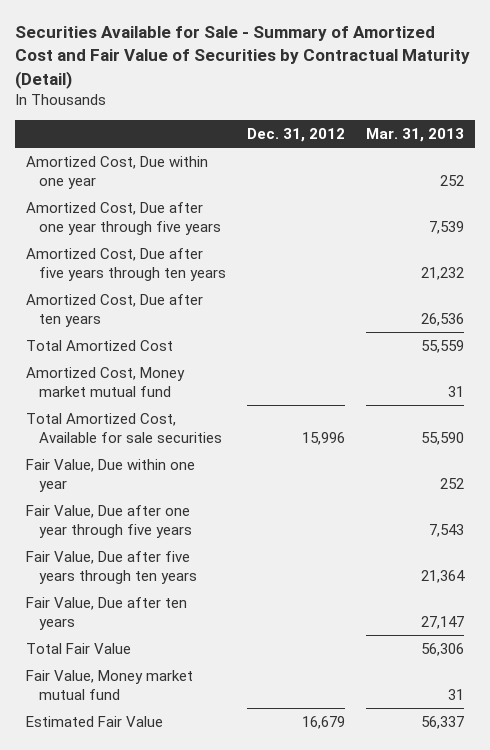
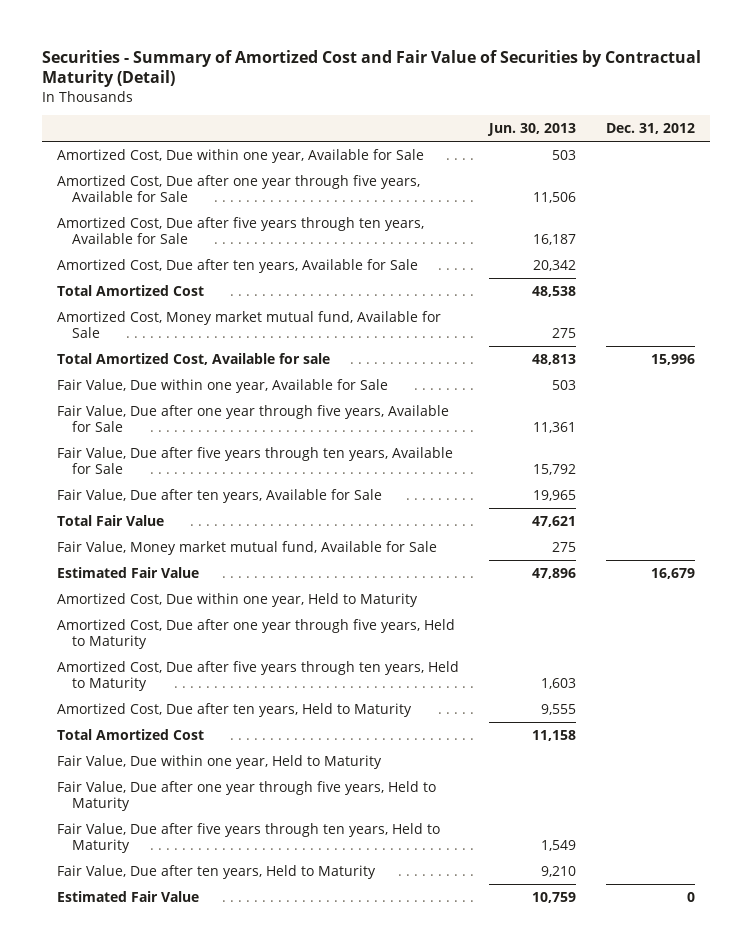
[15,26,471,89] Securities Available for Sale - Summary of Amortized Cost and Fair Value of Securities by Contractual Maturity (Detail) -> [41,49,701,88] Securities - Summary of Amortized Cost and Fair Value of Securities by Contractual Maturity (Detail)
[366,127,465,142] Mar. 31, 2013 -> none
none -> [486,123,576,137] Jun. 30, 2013
[25,156,208,189] Amortized Cost, Due within one year -> [56,148,424,163] Amortized Cost, Due within one year, Available for Sale
[25,202,221,235] Amortized Cost, Due after one year through five years -> [56,174,420,202] Amortized Cost, Due after one year through five years, Available for Sale
[25,248,226,281] Amortized Cost, Due after five years through ten years -> [56,216,424,244] Amortized Cost, Due after five years through ten years, Available for Sale
[25,294,203,327] Amortized Cost, Due after ten years -> [56,258,418,273] Amortized Cost, Due after ten years, Available for Sale
[25,367,185,397] Amortized Cost, Money market mutual fund -> [56,310,441,338] Amortized Cost, Money market mutual fund, Available for Sale
[25,413,222,443] Total Amortized Cost, Available for sale securities -> [56,352,330,365] Total Amortized Cost, Available for sale
[25,459,195,492] Fair Value, Due within one year -> [56,378,388,393] Fair Value, Due within one year, Available for Sale
[25,505,192,538] Fair Value, Due after one year through five years -> [56,404,449,432] Fair Value, Due after one year through five years, Available for Sale
[25,551,197,584] Fair Value, Due after five years through ten years -> [56,446,453,474] Fair Value, Due after five years through ten years, Available for Sale
[25,597,187,630] Fair Value, Due after ten years -> [56,488,382,503] Fair Value, Due after ten years, Available for Sale
[25,670,193,700] Fair Value, Money market mutual fund -> [56,540,437,555] Fair Value, Money market mutual fund, Available for Sale
none -> [56,592,418,607] Amortized Cost, Due within one year, Held to Maturity
none -> [56,618,455,649] Amortized Cost, Due after one year through five years, Held to Maturity
none -> [56,660,459,691] Amortized Cost, Due after five years through ten years, Held to Maturity
none -> [56,702,412,717] Amortized Cost, Due after ten years, Held to Maturity
none -> [56,728,204,740] Total Amortized Cost
none -> [56,754,382,769] Fair Value, Due within one year, Held to Maturity
none -> [56,780,436,811] Fair Value, Due after one year through five years, Held to Maturity
none -> [56,822,440,853] Fair Value, Due after five years through ten years, Held to Maturity
none -> [56,864,376,879] Fair Value, Due after ten years, Held to Maturity
none -> [56,890,199,902] Estimated Fair Value

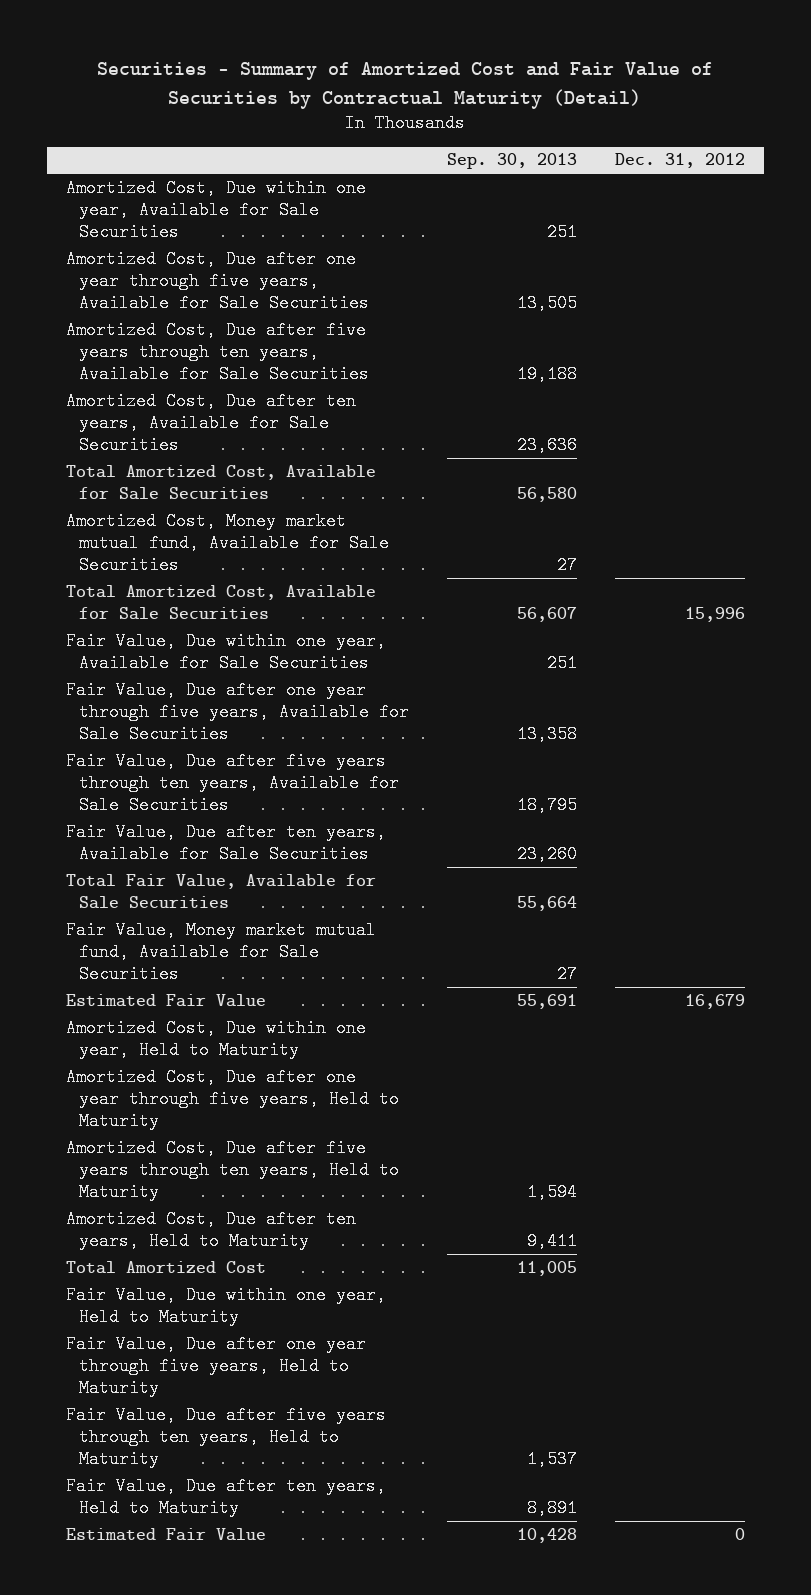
[486,123,576,137] Jun. 30, 2013 -> none
none -> [447,153,578,170] Sep. 30, 2013
[56,148,424,163] Amortized Cost, Due within one year, Available for Sale -> [65,178,366,241] Amortized Cost, Due within one year, Available for Sale Securities
[56,174,420,202] Amortized Cost, Due after one year through five years, Available for Sale -> [65,249,370,312] Amortized Cost, Due after one year through five years, Available for Sale Securities
[56,216,424,244] Amortized Cost, Due after five years through ten years, Available for Sale -> [65,320,370,383] Amortized Cost, Due after five years through ten years, Available for Sale Securities
[56,258,418,273] Amortized Cost, Due after ten years, Available for Sale -> [65,391,356,454] Amortized Cost, Due after ten years, Available for Sale Securities
[56,284,204,296] Total Amortized Cost -> [65,464,376,500] Total Amortized Cost, Available for Sale Securities
[56,310,441,338] Amortized Cost, Money market mutual fund, Available for Sale -> [65,511,390,574] Amortized Cost, Money market mutual fund, Available for Sale Securities
[56,352,330,365] Total Amortized Cost, Available for sale -> [65,584,376,620] Total Amortized Cost, Available for Sale Securities
[56,378,388,393] Fair Value, Due within one year, Available for Sale -> [65,631,386,672] Fair Value, Due within one year, Available for Sale Securities
[56,404,449,432] Fair Value, Due after one year through five years, Available for Sale -> [65,680,410,743] Fair Value, Due after one year through five years, Available for Sale Securities
[56,446,453,474] Fair Value, Due after five years through ten years, Available for Sale -> [65,751,400,814] Fair Value, Due after five years through ten years, Available for Sale Securities
[56,488,382,503] Fair Value, Due after ten years, Available for Sale -> [65,822,386,863] Fair Value, Due after ten years, Available for Sale Securities
[56,514,164,526] Total Fair Value -> [65,873,376,909] Total Fair Value, Available for Sale Securities
[56,540,437,555] Fair Value, Money market mutual fund, Available for Sale -> [65,920,376,983] Fair Value, Money market mutual fund, Available for Sale Securities

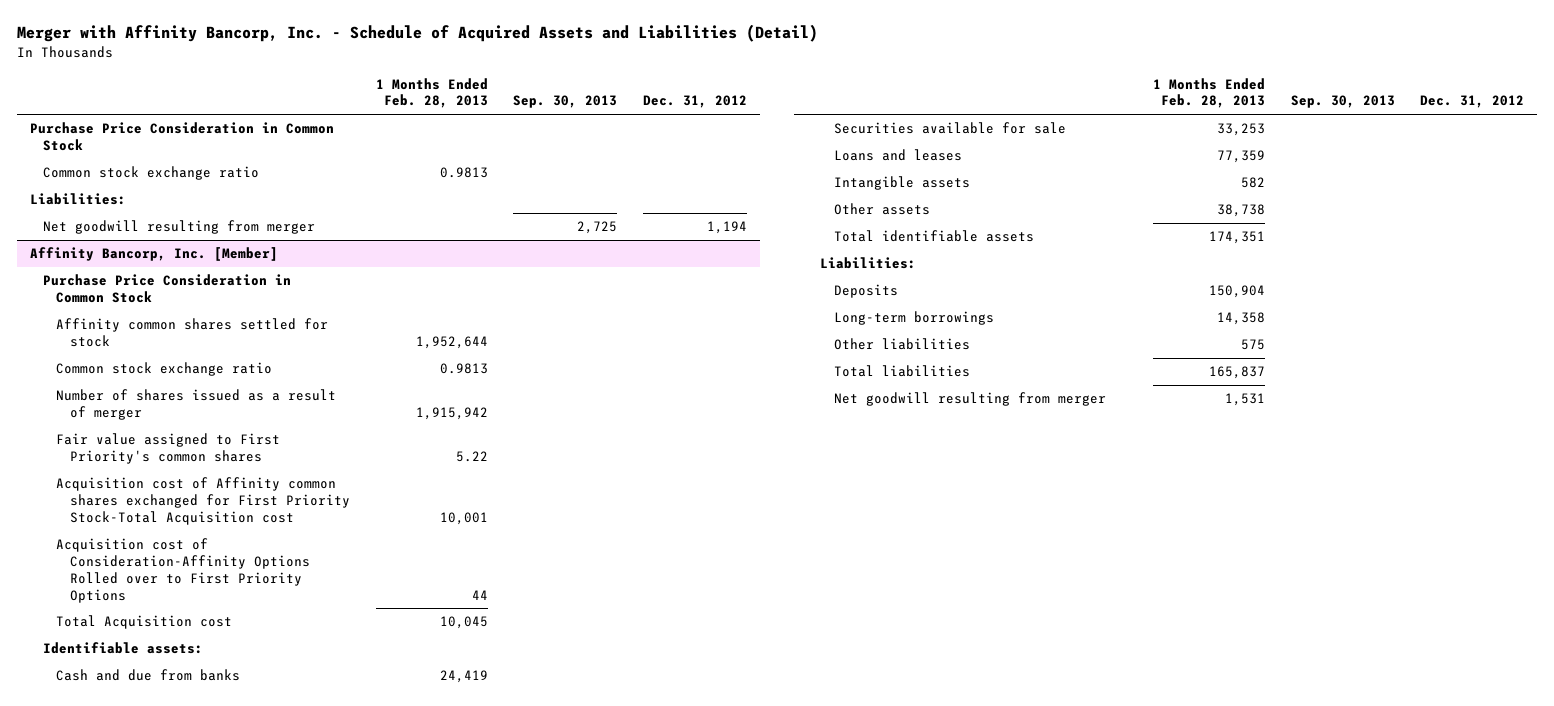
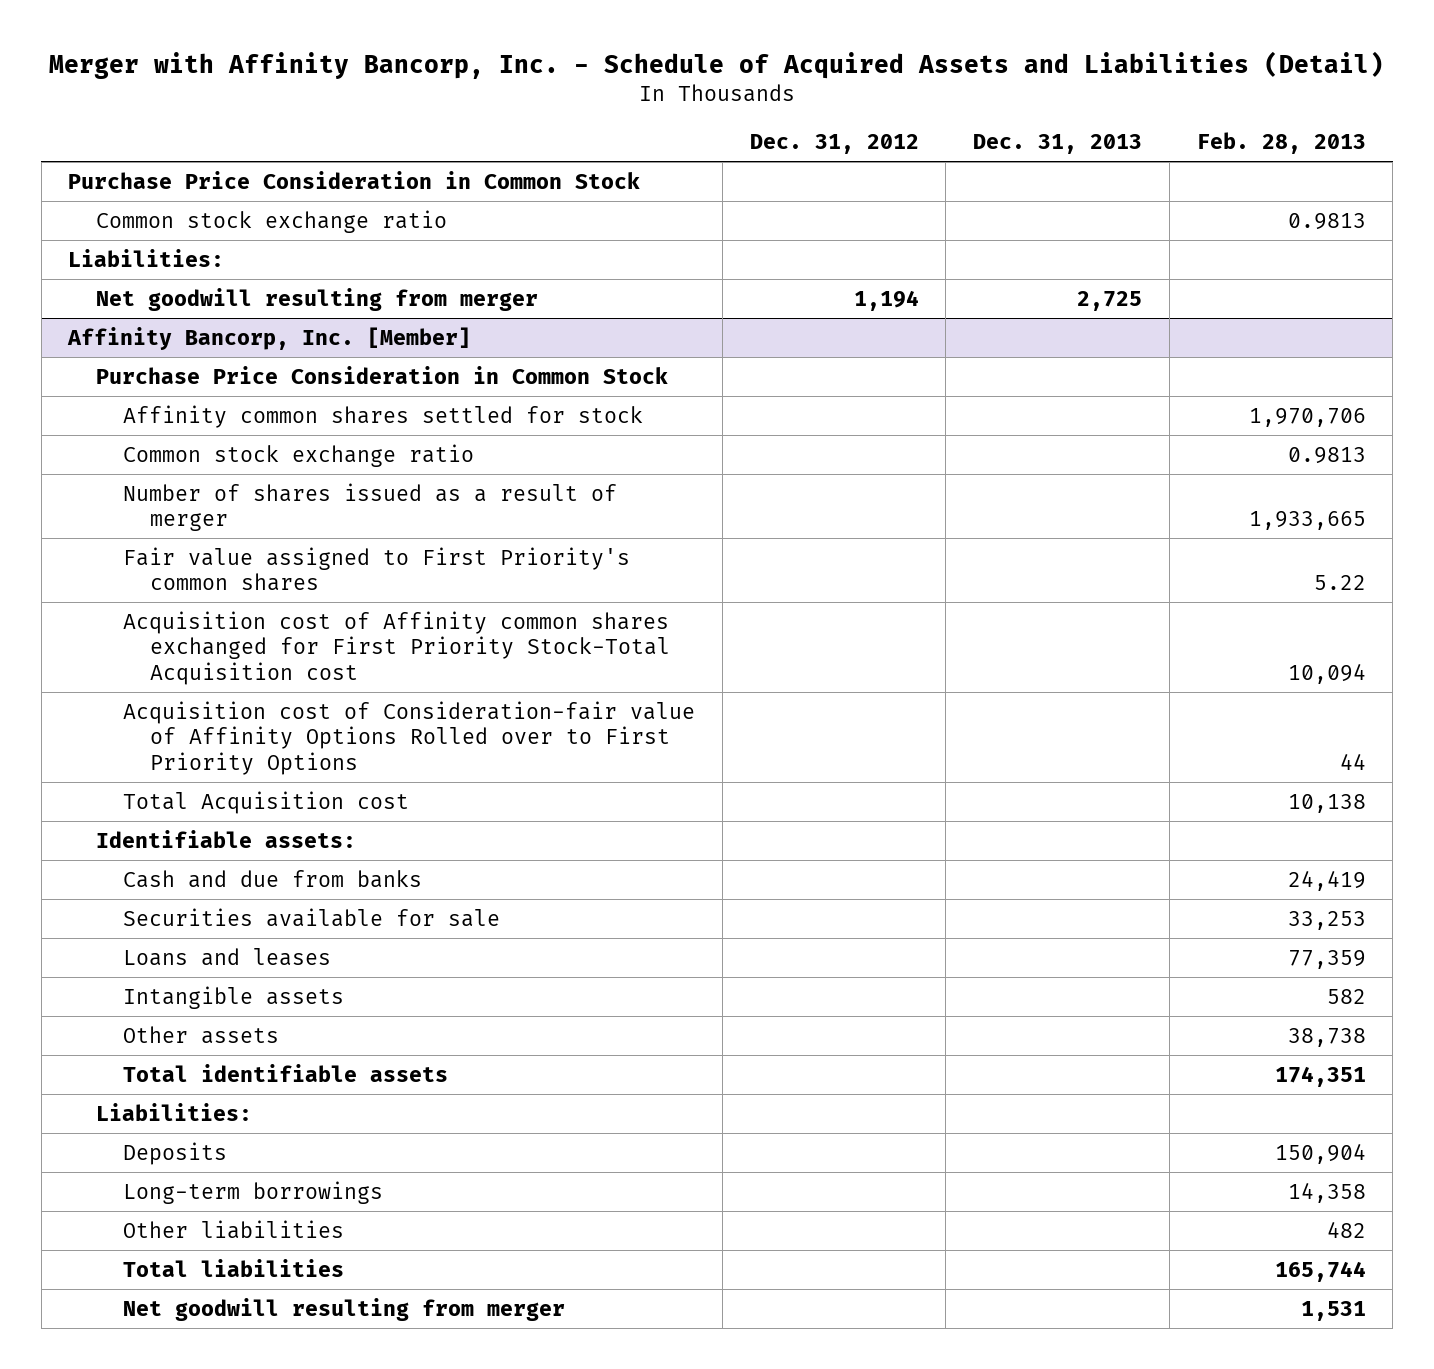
[375,77,488,109] 1 Months Ended Feb. 28, 2013 -> none
[513,95,618,109] Sep. 30, 2013 -> none
none -> [973,133,1143,154] Dec. 31, 2013
none -> [1196,131,1366,154] Feb. 28, 2013
[56,538,310,603] Acquisition cost of Consideration-Affinity Options Rolled over to First Priority Options -> [123,700,696,775] Acquisition cost of Consideration-fair value of Affinity Options Rolled over to First Priority Options

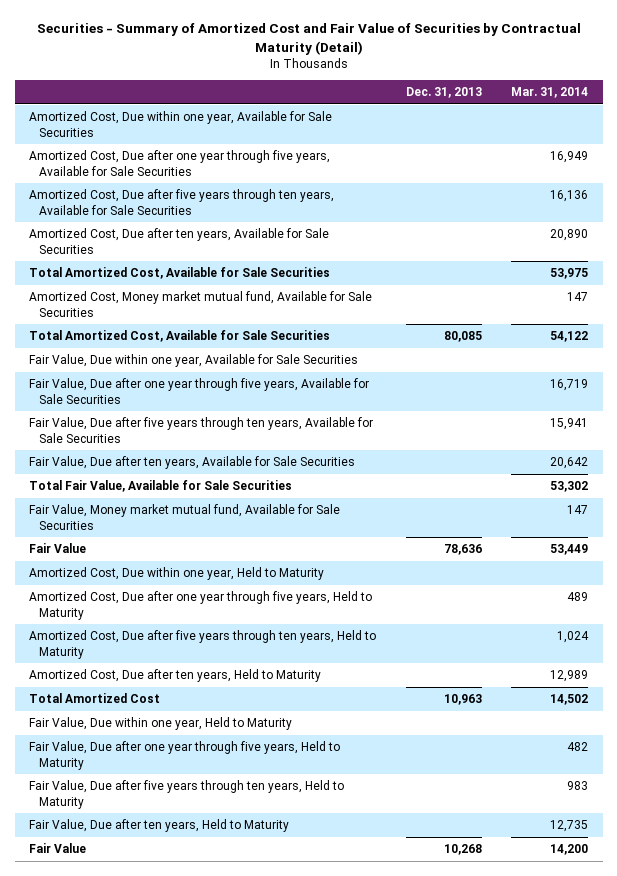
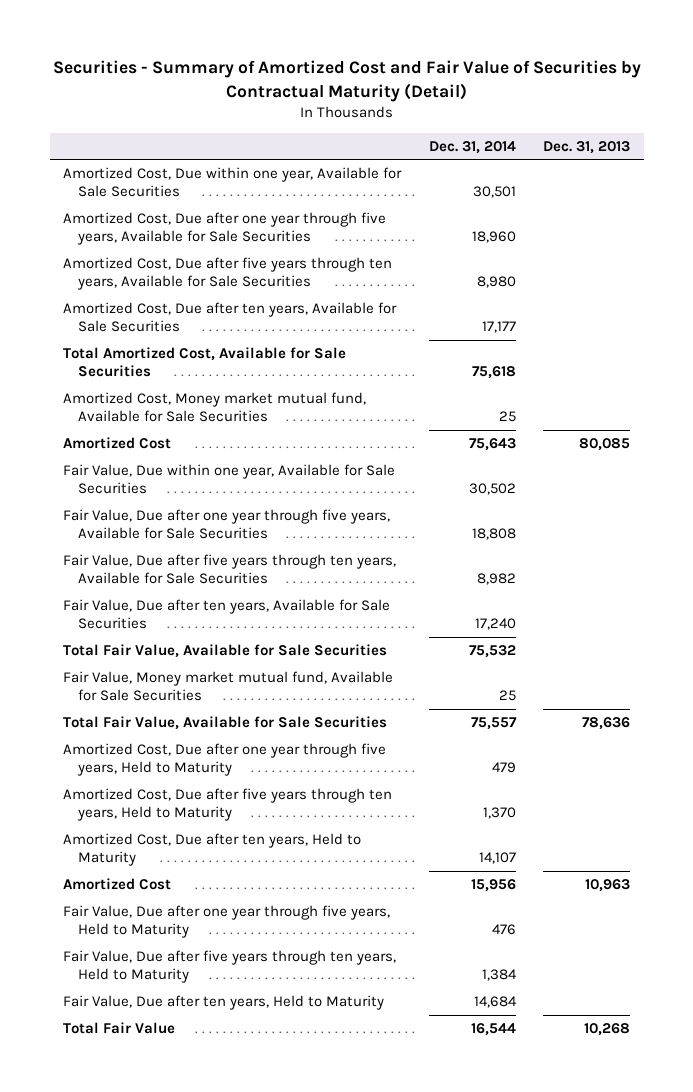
[511,86,589,98] Mar. 31, 2014 -> none
none -> [428,140,516,154] Dec. 31, 2014
[29,330,331,343] Total Amortized Cost, Available for Sale Securities -> [63,437,172,450] Amortized Cost
[29,567,325,581] Amortized Cost, Due within one year, Held to Maturity -> none
[29,543,87,554] Fair Value -> [63,716,388,731] Total Fair Value, Available for Sale Securities
[29,717,293,731] Fair Value, Due within one year, Held to Maturity -> none
[29,693,161,704] Total Amortized Cost -> [63,878,172,891] Amortized Cost
[29,843,87,854] Fair Value -> [63,1022,176,1035] Total Fair Value

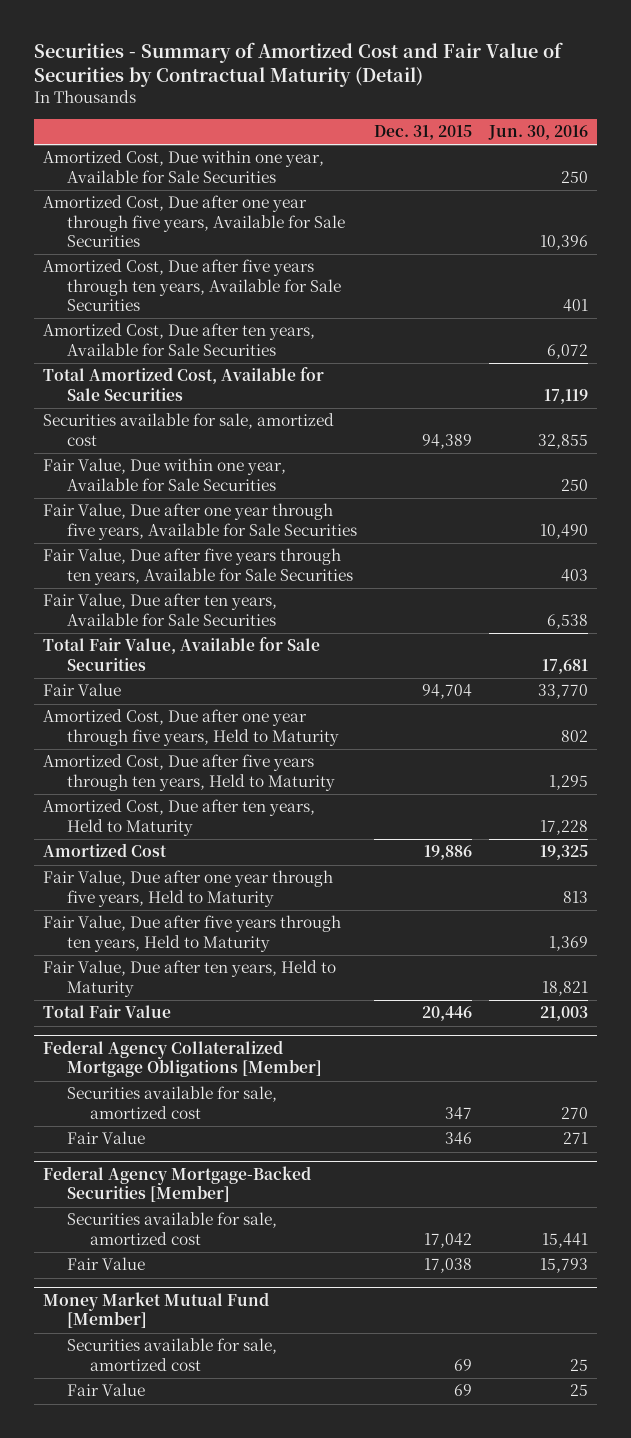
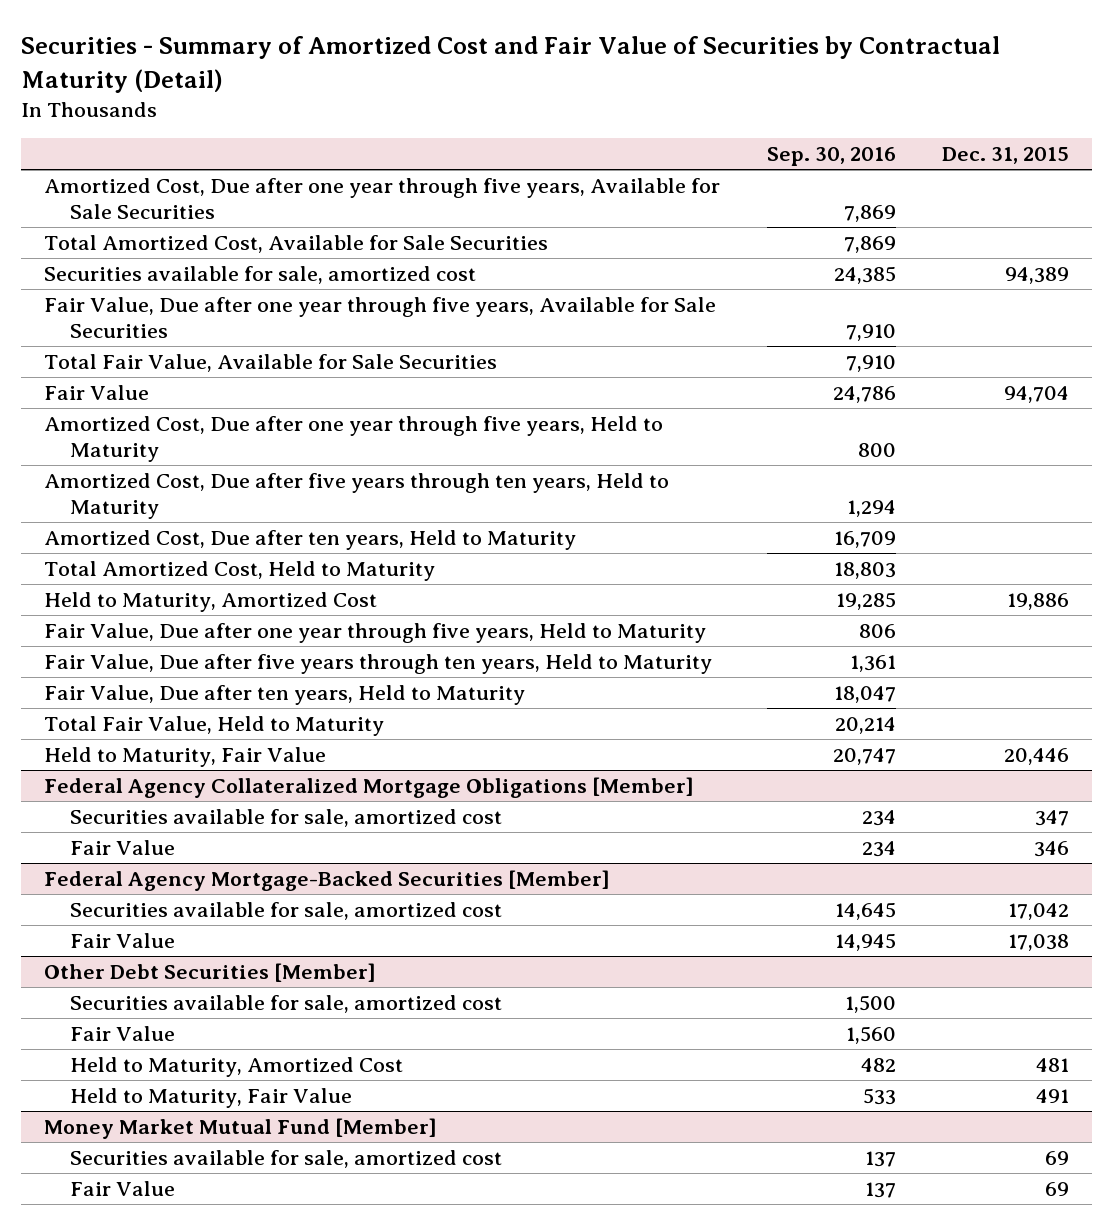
[488,125,589,141] Jun. 30, 2016 -> none
none -> [766,147,896,167] Sep. 30, 2016
[43,150,325,183] Amortized Cost, Due within one year, Available for Sale Securities -> none
[43,259,341,312] Amortized Cost, Due after five years through ten years, Available for Sale Securities -> none
[43,323,316,356] Amortized Cost, Due after ten years, Available for Sale Securities -> none
[43,458,287,491] Fair Value, Due within one year, Available for Sale Securities -> none
[43,548,353,585] Fair Value, Due after five years through ten years, Available for Sale Securities -> none
[43,593,278,626] Fair Value, Due after ten years, Available for Sale Securities -> none
none -> [44,561,436,582] Total Amortized Cost, Held to Maturity
[43,843,168,858] Amortized Cost -> [44,592,378,613] Held to Maturity, Amortized Cost
none -> [44,716,385,737] Total Fair Value, Held to Maturity
[43,1005,172,1019] Total Fair Value -> [44,747,327,768] Held to Maturity, Fair Value
none -> [44,963,377,983] Other Debt Securities [Member]
none -> [69,995,502,1014] Securities available for sale, amortized cost
none -> [69,1026,175,1042] Fair Value
none -> [69,1057,403,1078] Held to Maturity, Amortized Cost
none -> [69,1088,352,1109] Held to Maturity, Fair Value

